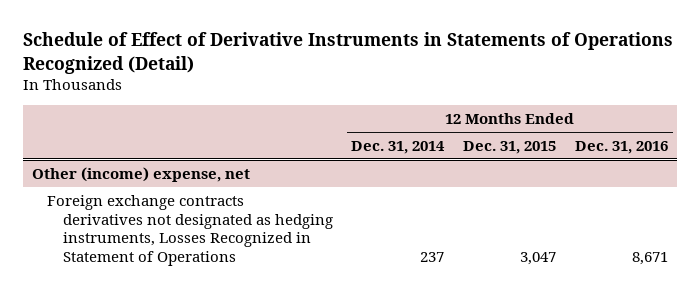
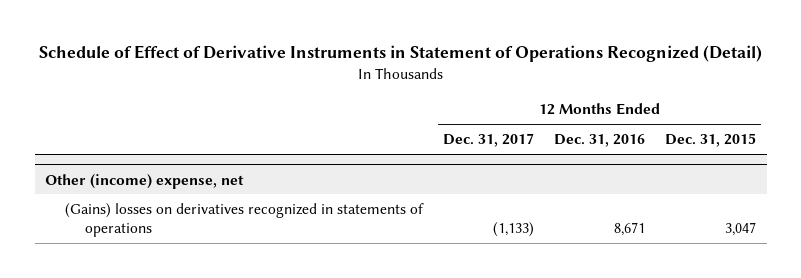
[22,32,673,74] Schedule of Effect of Derivative Instruments in Statements of Operations Recognized (Detail) -> [38,45,762,63] Schedule of Effect of Derivative Instruments in Statement of Operations Recognized (Detail)
[351,140,446,154] Dec. 31, 2014 -> none
none -> [442,133,534,148] Dec. 31, 2017
[47,194,333,266] Foreign exchange contracts derivatives not designated as hedging instruments, Losses Recognized in Statement of Operations -> [64,202,424,238] (Gains) losses on derivatives recognized in statements of operations

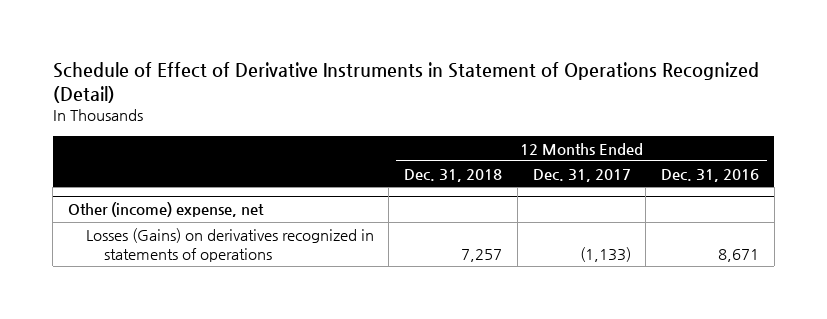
[665,133,757,148] Dec. 31, 2015 -> none
none -> [404,168,503,182] Dec. 31, 2018
[64,202,424,238] (Gains) losses on derivatives recognized in statements of operations -> [85,227,374,262] Losses (Gains) on derivatives recognized in statements of operations

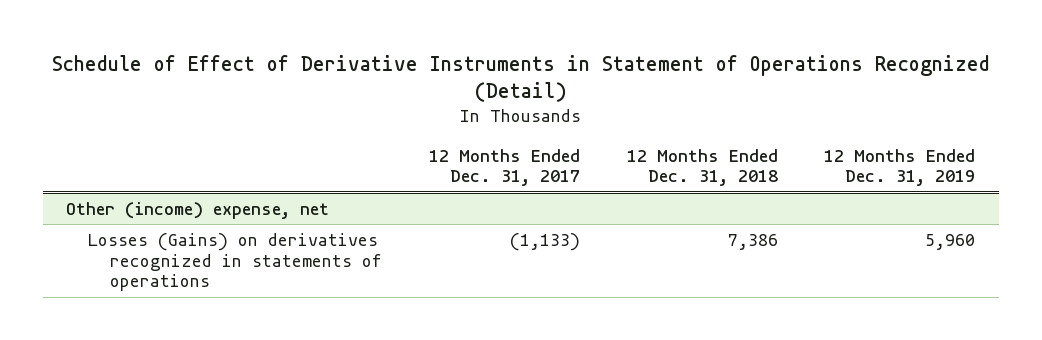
[660,168,759,182] Dec. 31, 2016 -> none
none -> [824,148,976,187] 12 Months Ended Dec. 31, 2019
[461,248,503,262] 7,257 -> [727,233,778,250] 7,386

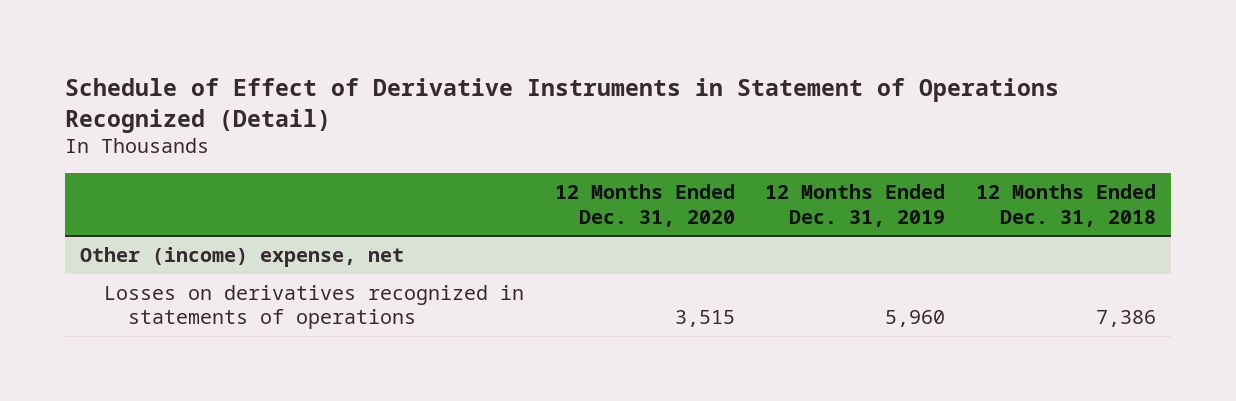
[428,148,580,187] 12 Months Ended Dec. 31, 2017 -> none
none -> [554,184,735,227] 12 Months Ended Dec. 31, 2020
[88,232,383,292] Losses (Gains) on derivatives recognized in statements of operations -> [104,285,525,330] Losses on derivatives recognized in statements of operations

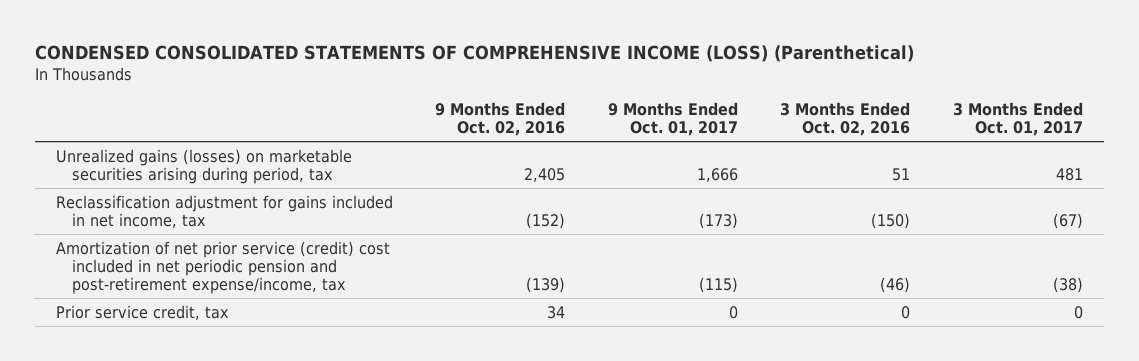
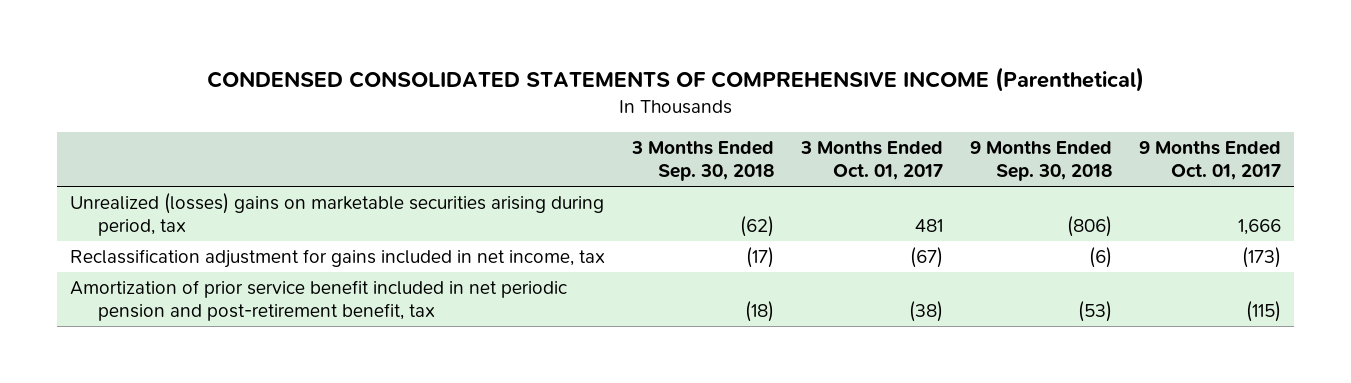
[34,44,914,62] CONDENSED CONSOLIDATED STATEMENTS OF COMPREHENSIVE INCOME (LOSS) (Parenthetical) -> [206,66,1144,92] CONDENSED CONSOLIDATED STATEMENTS OF COMPREHENSIVE INCOME (Parenthetical)
[435,101,566,136] 9 Months Ended Oct. 02, 2016 -> none
[780,101,911,136] 3 Months Ended Oct. 02, 2016 -> none
none -> [631,140,775,182] 3 Months Ended Sep. 30, 2018
none -> [970,140,1113,182] 9 Months Ended Sep. 30, 2018
[56,148,353,184] Unrealized gains (losses) on marketable securities arising during period, tax -> [70,192,605,237] Unrealized (losses) gains on marketable securities arising during period, tax
[56,304,230,320] Prior service credit, tax -> none
[56,240,391,294] Amortization of net prior service (credit) cost included in net periodic pension and post-retirement expense/income, tax -> [70,279,568,322] Amortization of prior service benefit included in net periodic pension and post-retirement benefit, tax

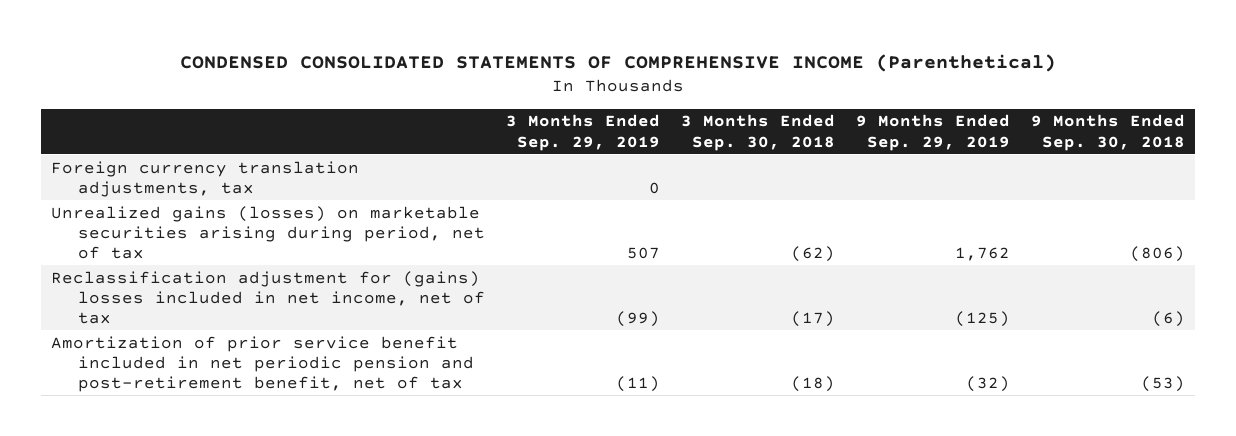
[800,140,944,181] 3 Months Ended Oct. 01, 2017 -> none
[1138,140,1281,181] 9 Months Ended Oct. 01, 2017 -> none
none -> [506,114,661,151] 3 Months Ended Sep. 29, 2019
none -> [855,114,1010,151] 9 Months Ended Sep. 29, 2019
none -> [50,160,359,197] Foreign currency translation adjustments, tax
[70,192,605,237] Unrealized (losses) gains on marketable securities arising during period, tax -> [50,205,486,260] Unrealized gains (losses) on marketable securities arising during period, net of tax
[70,248,606,268] Reclassification adjustment for gains included in net income, tax -> [50,270,486,325] Reclassification adjustment for (gains) losses included in net income, net of tax
[70,279,568,322] Amortization of prior service benefit included in net periodic pension and post-retirement benefit, tax -> [50,335,475,393] Amortization of prior service benefit included in net periodic pension and post-retirement benefit, net of tax

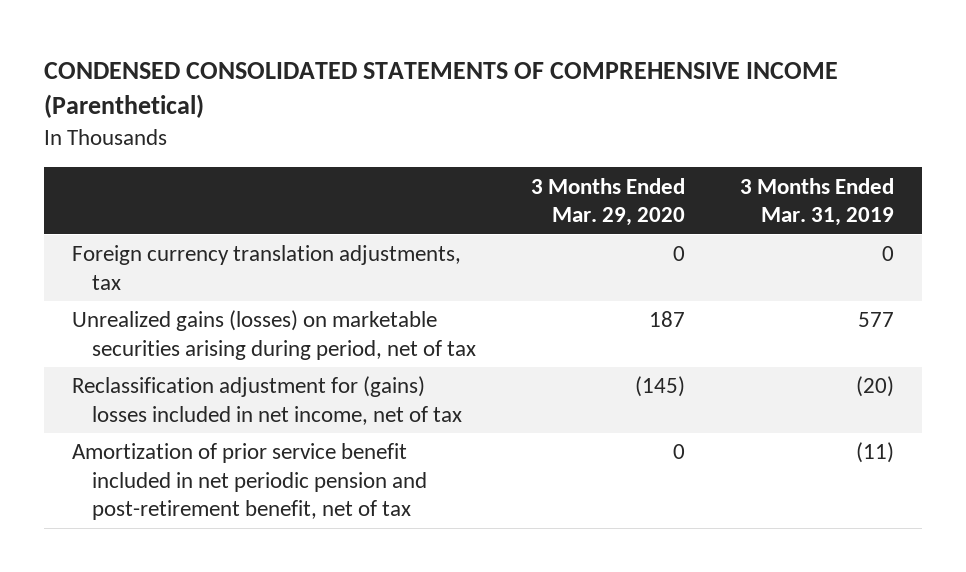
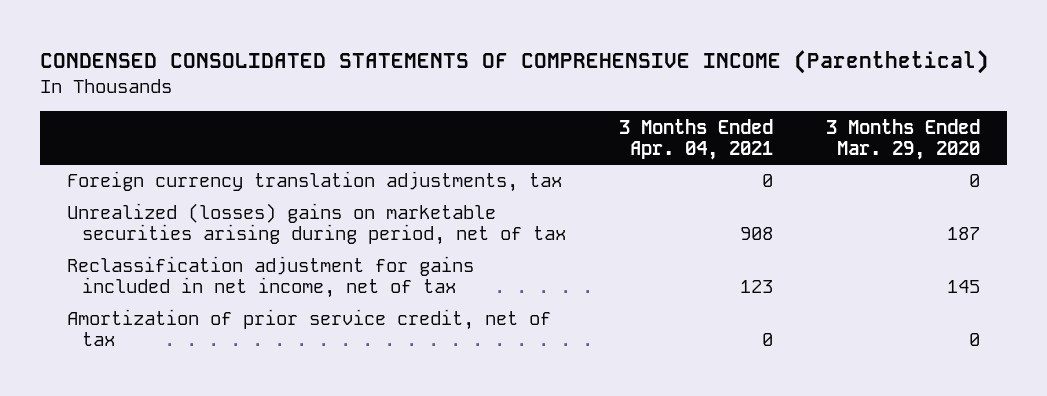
[740,177,895,227] 3 Months Ended Mar. 31, 2019 -> none
none -> [619,118,774,160] 3 Months Ended Apr. 04, 2021
[71,310,477,360] Unrealized gains (losses) on marketable securities arising during period, net of tax -> [66,203,566,246] Unrealized (losses) gains on marketable securities arising during period, net of tax
[71,376,463,425] Reclassification adjustment for (gains) losses included in net income, net of tax -> [66,256,474,299] Reclassification adjustment for gains included in net income, net of tax
[635,376,686,398] (145) -> [947,280,981,294] 145
[71,443,428,520] Amortization of prior service benefit included in net periodic pension and post-retirement benefit, net of tax -> [66,309,551,347] Amortization of prior service credit, net of tax

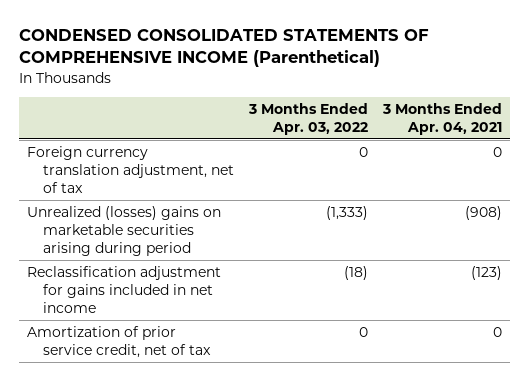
[826,118,981,160] 3 Months Ended Mar. 29, 2020 -> none
none -> [248,102,369,135] 3 Months Ended Apr. 03, 2022
[66,171,562,193] Foreign currency translation adjustments, tax -> [26,145,235,193] Foreign currency translation adjustment, net of tax
[66,203,566,246] Unrealized (losses) gains on marketable securities arising during period, net of tax -> [26,205,221,256] Unrealized (losses) gains on marketable securities arising during period
[740,227,774,241] 908 -> [465,205,503,220] (908)
[66,256,474,299] Reclassification adjustment for gains included in net income, net of tax -> [26,265,221,313] Reclassification adjustment for gains included in net income
[740,280,774,294] 123 -> [471,265,503,280] (123)

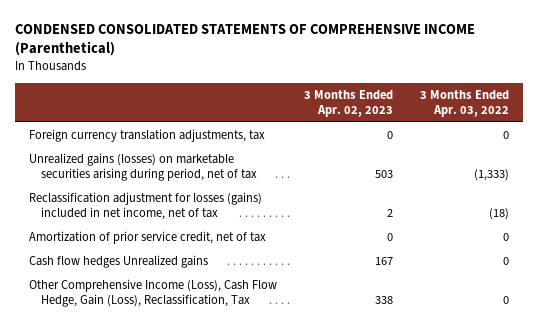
[382,102,503,135] 3 Months Ended Apr. 04, 2021 -> none
none -> [303,89,393,117] 3 Months Ended Apr. 02, 2023
[26,145,235,193] Foreign currency translation adjustment, net of tax -> [28,129,265,143] Foreign currency translation adjustments, tax
[26,205,221,256] Unrealized (losses) gains on marketable securities arising during period -> [28,153,257,182] Unrealized gains (losses) on marketable securities arising during period, net of tax
[26,265,221,313] Reclassification adjustment for gains included in net income -> [28,192,262,221] Reclassification adjustment for losses (gains) included in net income, net of tax
none -> [28,255,208,269] Cash flow hedges Unrealized gains
none -> [28,279,277,308] Other Comprehensive Income (Loss), Cash Flow Hedge, Gain (Loss), Reclassification, Tax

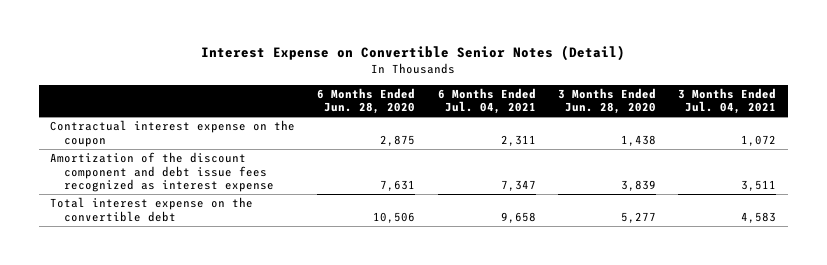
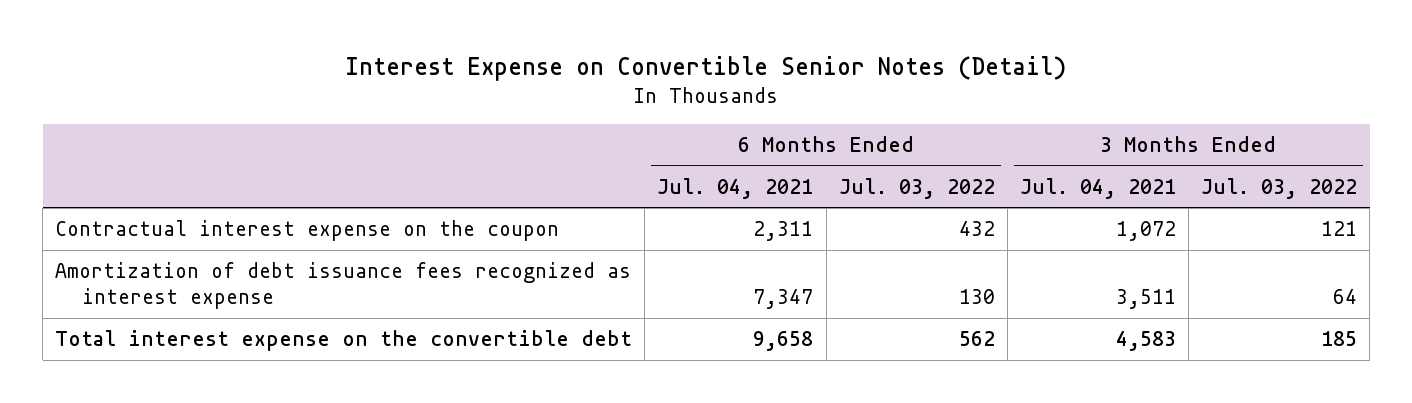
[317,87,416,115] 6 Months Ended Jun. 28, 2020 -> none
[558,87,657,115] 3 Months Ended Jun. 28, 2020 -> none
none -> [838,177,995,199] Jul. 03, 2022
none -> [1201,177,1358,199] Jul. 03, 2022
[50,152,275,193] Amortization of the discount component and debt issue fees recognized as interest expense -> [55,262,632,310] Amortization of debt issuance fees recognized as interest expense

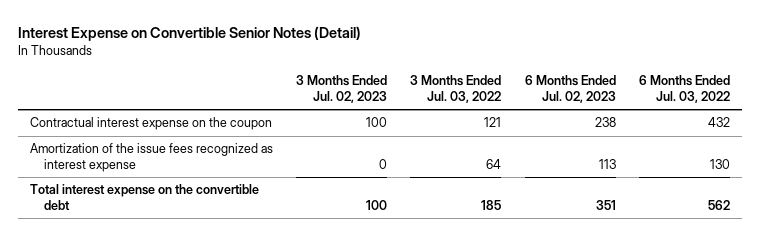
[657,177,814,199] Jul. 04, 2021 -> none
[1019,177,1176,199] Jul. 04, 2021 -> none
none -> [296,75,388,104] 3 Months Ended Jul. 02, 2023
none -> [524,75,616,104] 6 Months Ended Jul. 02, 2023
[55,262,632,310] Amortization of debt issuance fees recognized as interest expense -> [29,143,273,173] Amortization of the issue fees recognized as interest expense

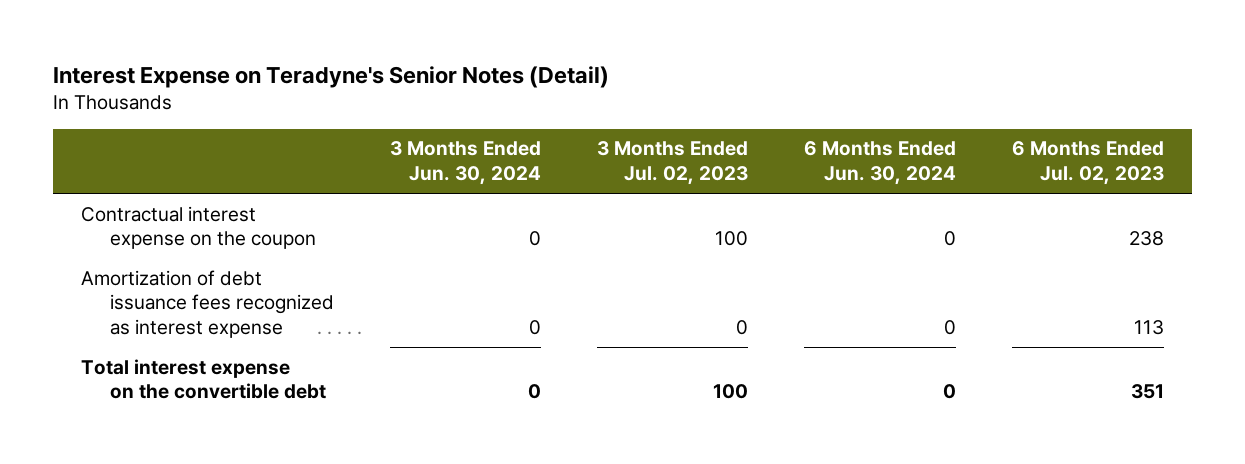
[18,25,362,41] Interest Expense on Convertible Senior Notes (Detail) -> [52,66,609,89] Interest Expense on Teradyne's Senior Notes (Detail)
[410,75,502,104] 3 Months Ended Jul. 03, 2022 -> none
[639,75,731,104] 6 Months Ended Jul. 03, 2022 -> none
none -> [390,141,542,186] 3 Months Ended Jun. 30, 2024
none -> [804,141,957,186] 6 Months Ended Jun. 30, 2024
[29,143,273,173] Amortization of the issue fees recognized as interest expense -> [80,269,335,339] Amortization of debt issuance fees recognized as interest expense

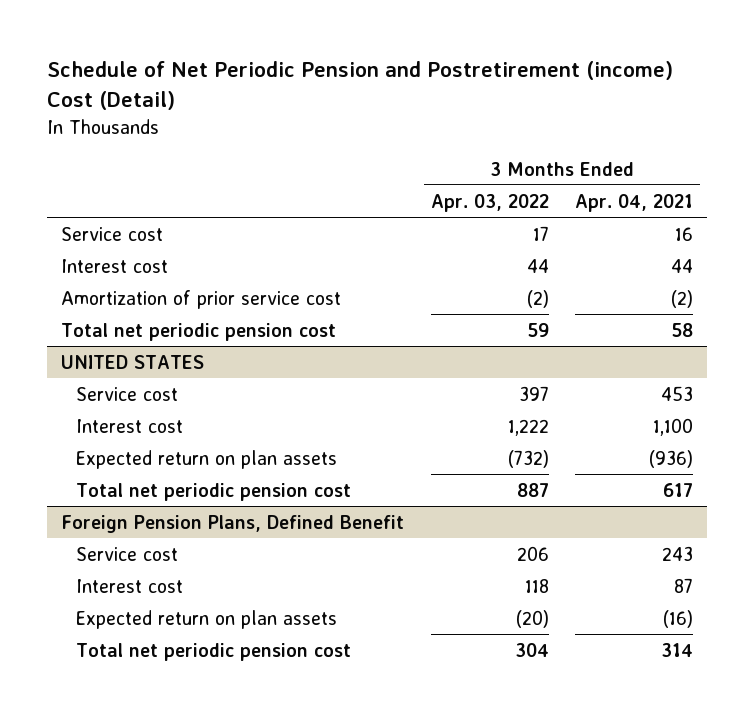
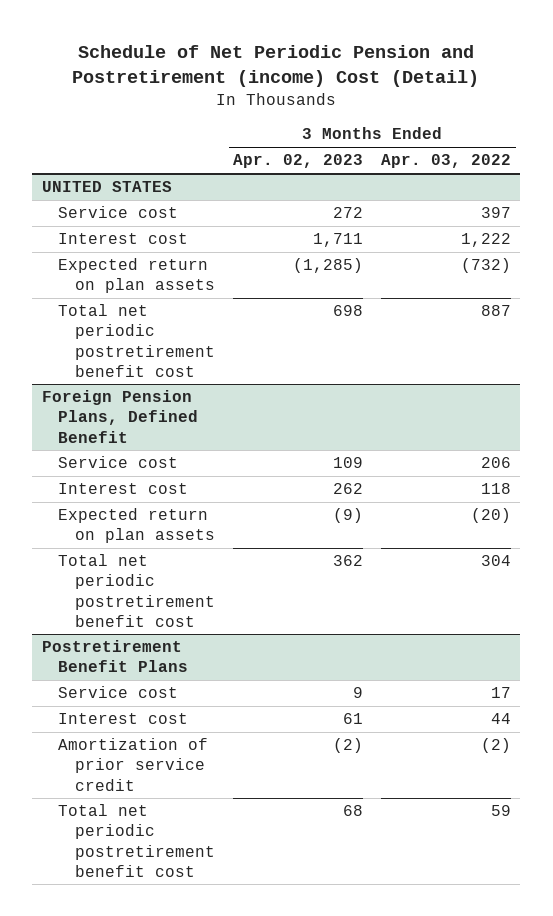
[575,193,694,212] Apr. 04, 2021 -> none
none -> [233,154,364,169] Apr. 02, 2023
[60,226,163,241] Service cost -> none
[60,258,168,273] Interest cost -> none
[60,289,341,309] Amortization of prior service cost -> none
[60,322,336,341] Total net periodic pension cost -> none
[76,482,352,501] Total net periodic pension cost -> [58,304,215,377] Total net periodic postretirement benefit cost
[76,642,352,661] Total net periodic pension cost -> [58,554,215,627] Total net periodic postretirement benefit cost
none -> [41,640,189,673] Postretirement Benefit Plans
none -> [58,686,179,699] Service cost
none -> [58,713,189,725] Interest cost
none -> [58,738,209,791] Amortization of prior service credit
none -> [58,804,215,877] Total net periodic postretirement benefit cost

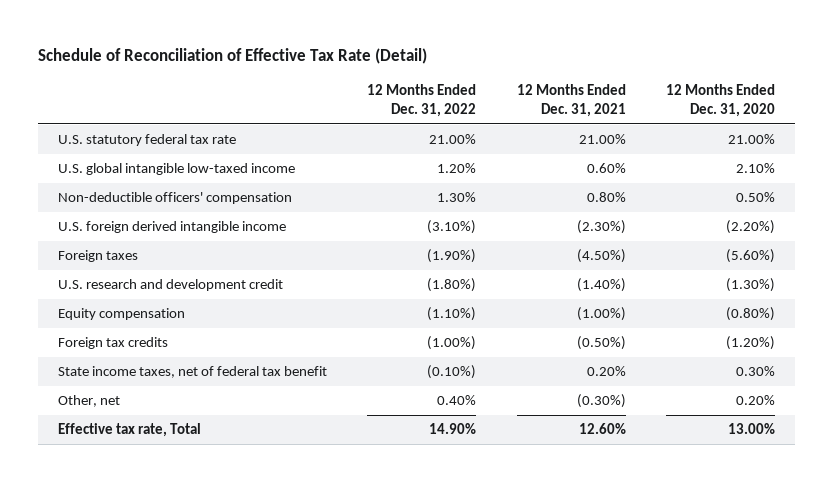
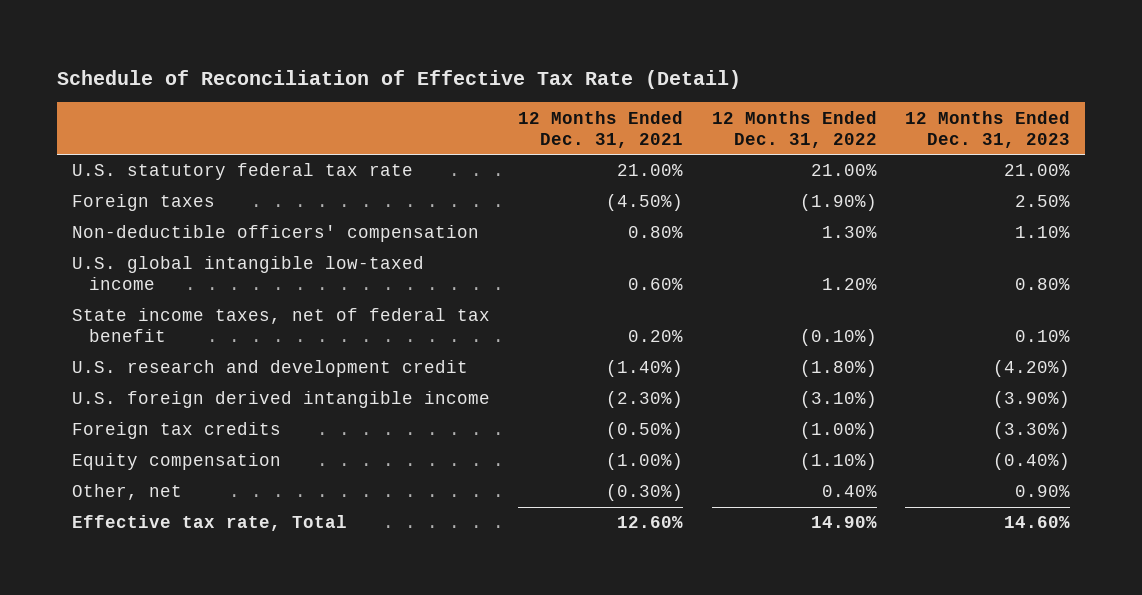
[665,83,775,118] 12 Months Ended Dec. 31, 2020 -> none
none -> [905,110,1071,148] 12 Months Ended Dec. 31, 2023
[58,192,293,205] Non-deductible officers' compensation -> [71,225,479,243] Non-deductible officers' compensation
[58,163,296,176] U.S. global intangible low-taxed income -> [71,256,424,291] U.S. global intangible low-taxed income
[58,366,328,379] State income taxes, net of federal tax benefit -> [71,308,490,343] State income taxes, net of federal tax benefit
[58,221,287,234] U.S. foreign derived intangible income -> [71,391,490,409] U.S. foreign derived intangible income
[58,308,186,321] Equity compensation -> [71,453,281,471] Equity compensation

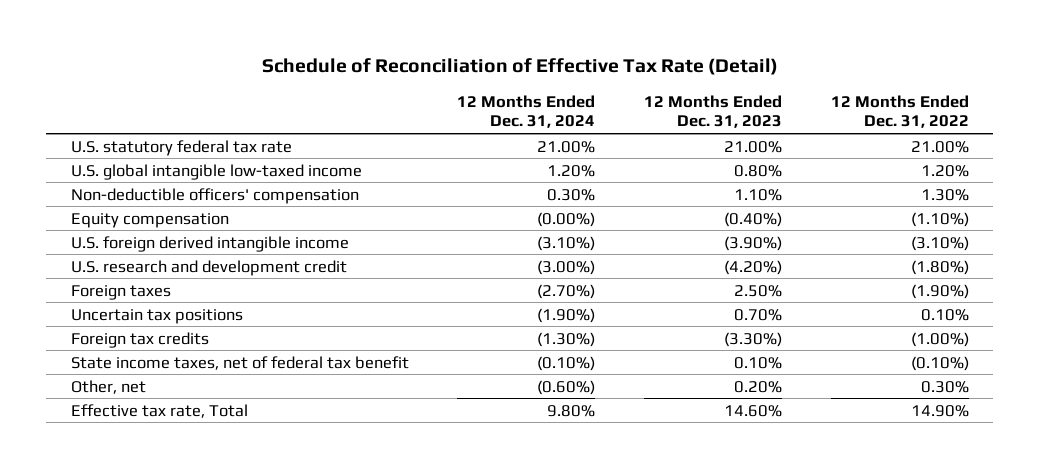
[518,110,684,148] 12 Months Ended Dec. 31, 2021 -> none
none -> [457,94,596,129] 12 Months Ended Dec. 31, 2024
[71,225,479,243] Non-deductible officers' compensation -> [70,187,359,204] Non-deductible officers' compensation
[71,453,281,471] Equity compensation -> [70,212,229,228] Equity compensation
[71,360,468,378] U.S. research and development credit -> [70,259,347,276] U.S. research and development credit
[71,194,215,212] Foreign taxes -> [70,284,171,300] Foreign taxes
none -> [70,308,243,324] Uncertain tax positions
[71,308,490,343] State income taxes, net of federal tax benefit -> [70,355,409,370] State income taxes, net of federal tax benefit
[821,485,877,498] 0.40% -> [920,380,969,393] 0.30%
[1015,485,1071,498] 0.90% -> [733,380,782,393] 0.20%

